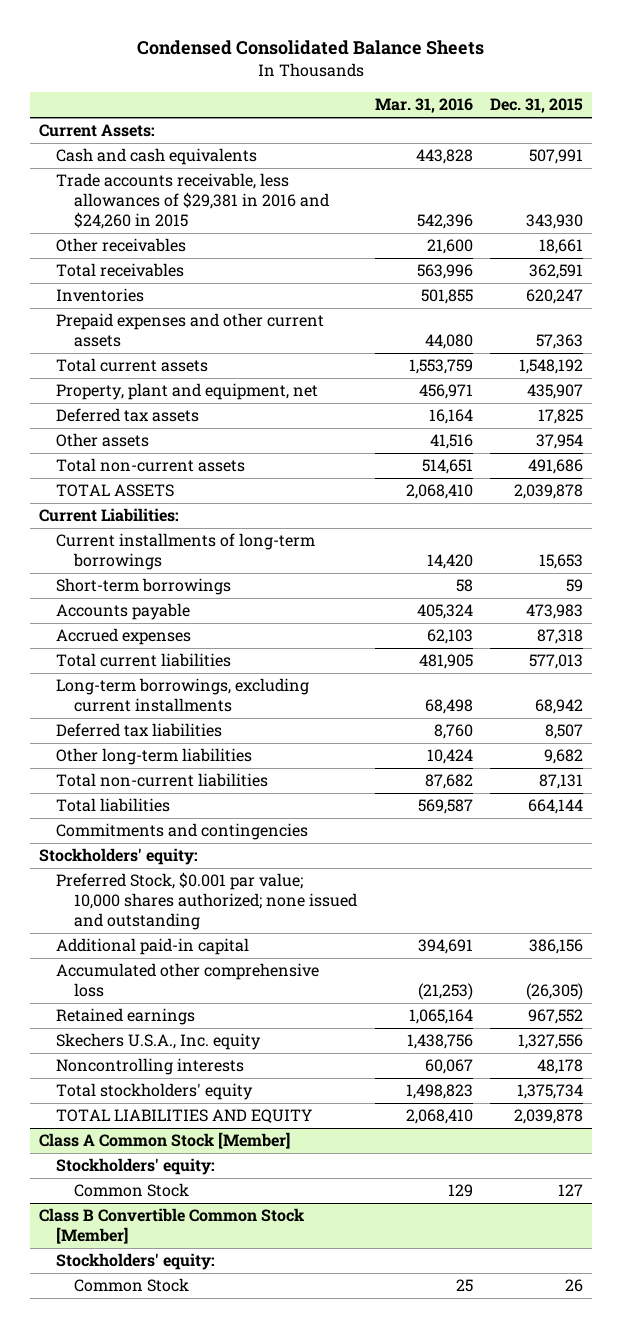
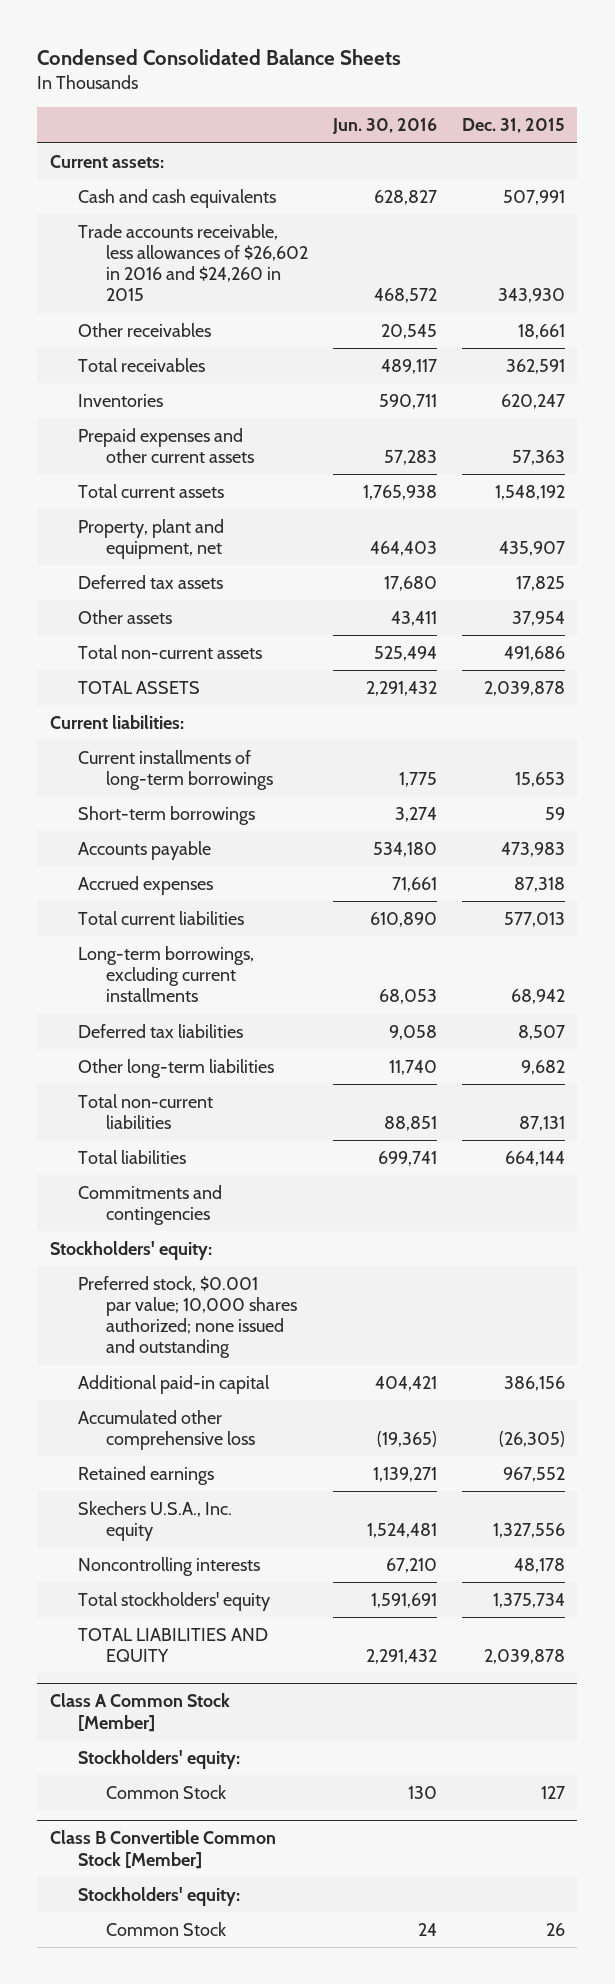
[374,98,473,114] Mar. 31, 2016 -> none
none -> [331,118,437,135] Jun. 30, 2016
[38,124,155,138] Current Assets: -> [49,154,164,168] Current assets:
[56,173,330,230] Trade accounts receivable, less allowances of $29,381 in 2016 and $24,260 in 2015 -> [77,223,309,302] Trade accounts receivable, less allowances of $26,602 in 2016 and $24,260 in 2015
[38,508,179,523] Current Liabilities: -> [49,714,184,729] Current liabilities:
[56,872,358,931] Preferred Stock, $0.001 par value; 10,000 shares authorized; none issued and outstanding -> [77,1275,298,1359] Preferred stock, $0.001 par value; 10,000 shares authorized; none issued and outstanding

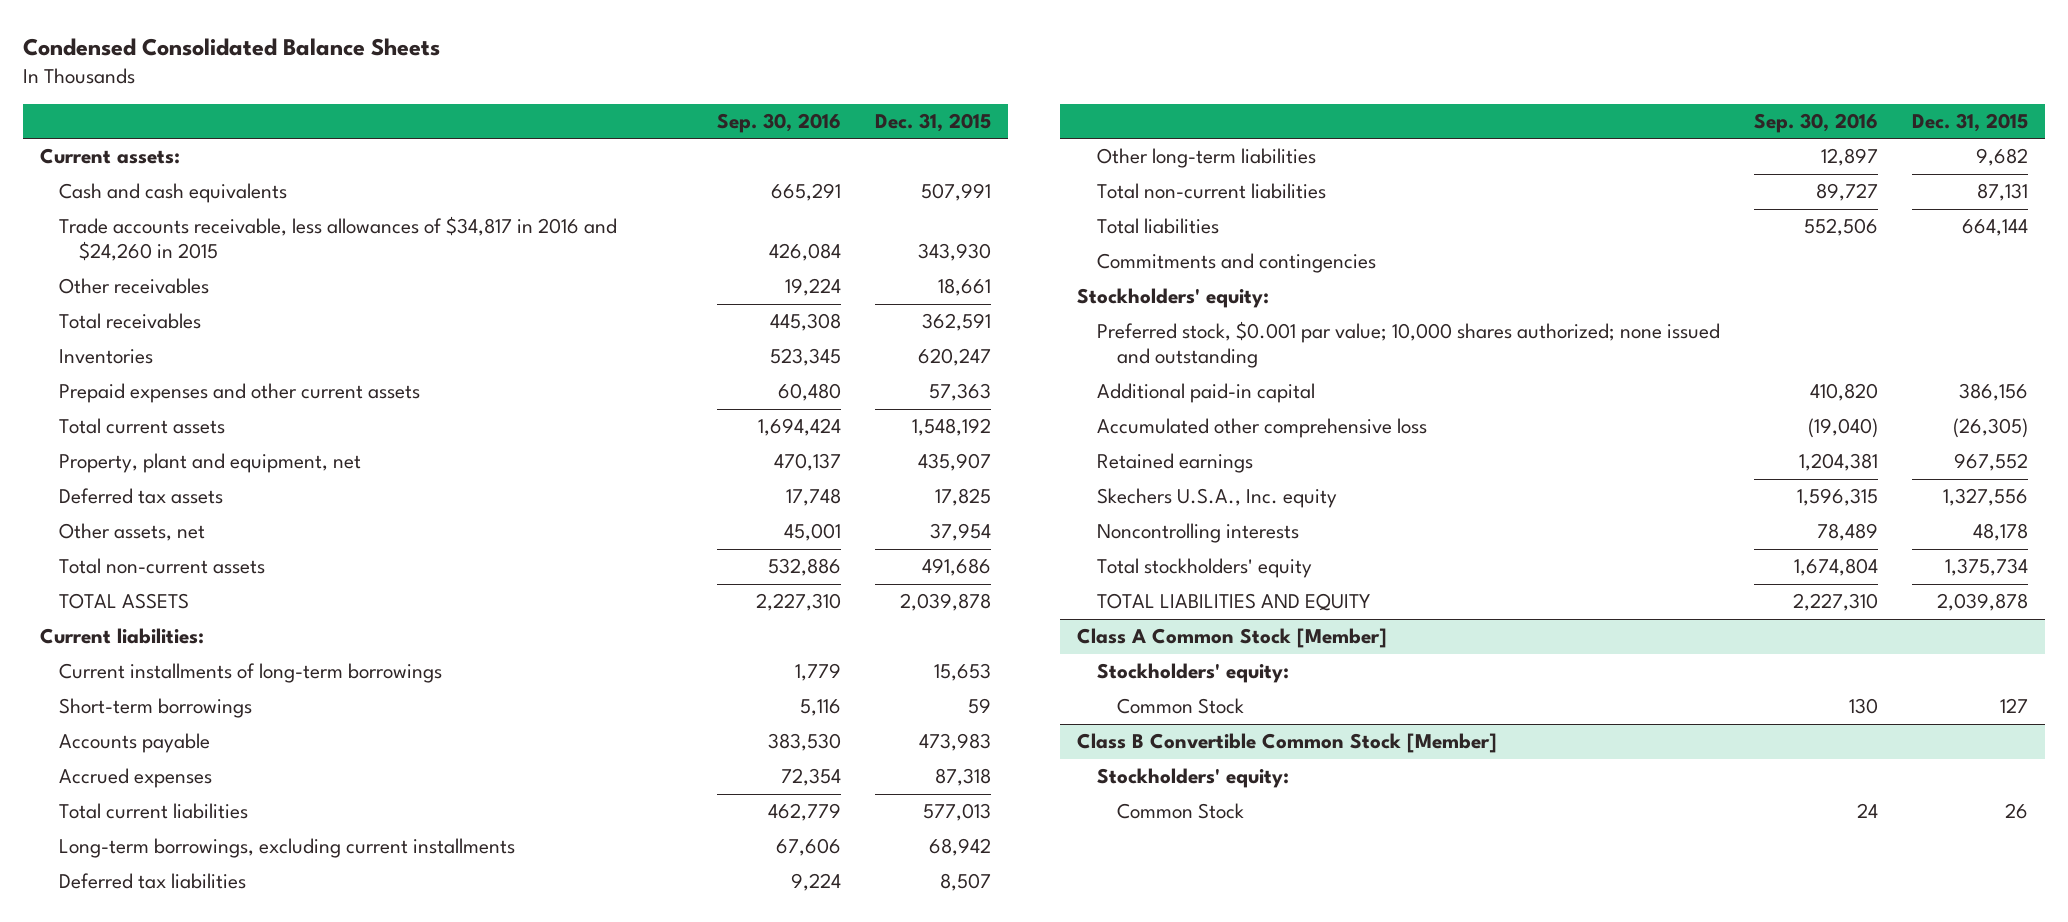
[331,118,437,135] Jun. 30, 2016 -> none
none -> [716,113,841,134] Sep. 30, 2016
[77,223,309,302] Trade accounts receivable, less allowances of $26,602 in 2016 and $24,260 in 2015 -> [59,216,618,262] Trade accounts receivable, less allowances of $34,817 in 2016 and $24,260 in 2015
[77,609,172,624] Other assets -> [59,523,206,542] Other assets, net

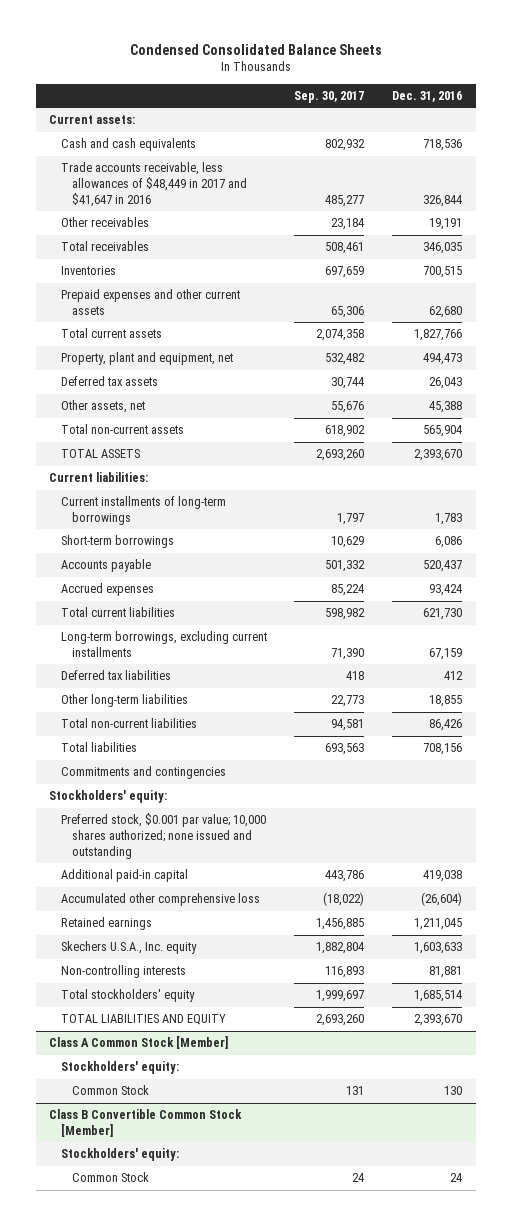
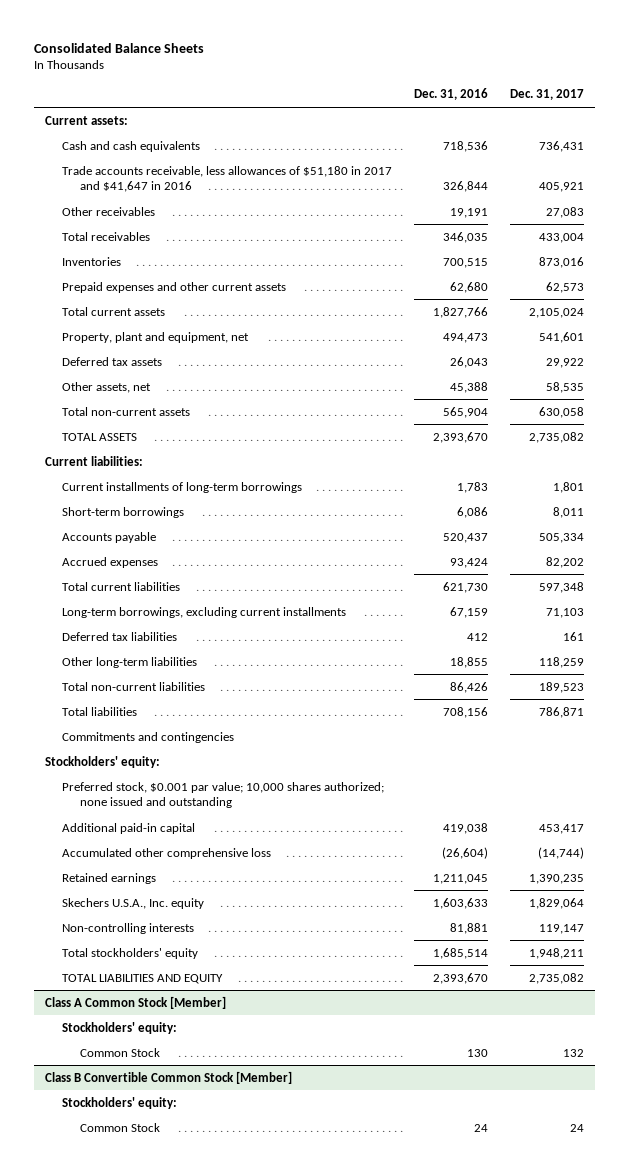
[129,43,382,55] Condensed Consolidated Balance Sheets -> [33,42,204,53] Consolidated Balance Sheets
[294,90,365,103] Sep. 30, 2017 -> none
none -> [510,89,585,101] Dec. 31, 2017
[60,162,247,207] Trade accounts receivable, less allowances of $48,449 in 2017 and $41,647 in 2016 -> [62,165,393,193] Trade accounts receivable, less allowances of $51,180 in 2017 and $41,647 in 2016

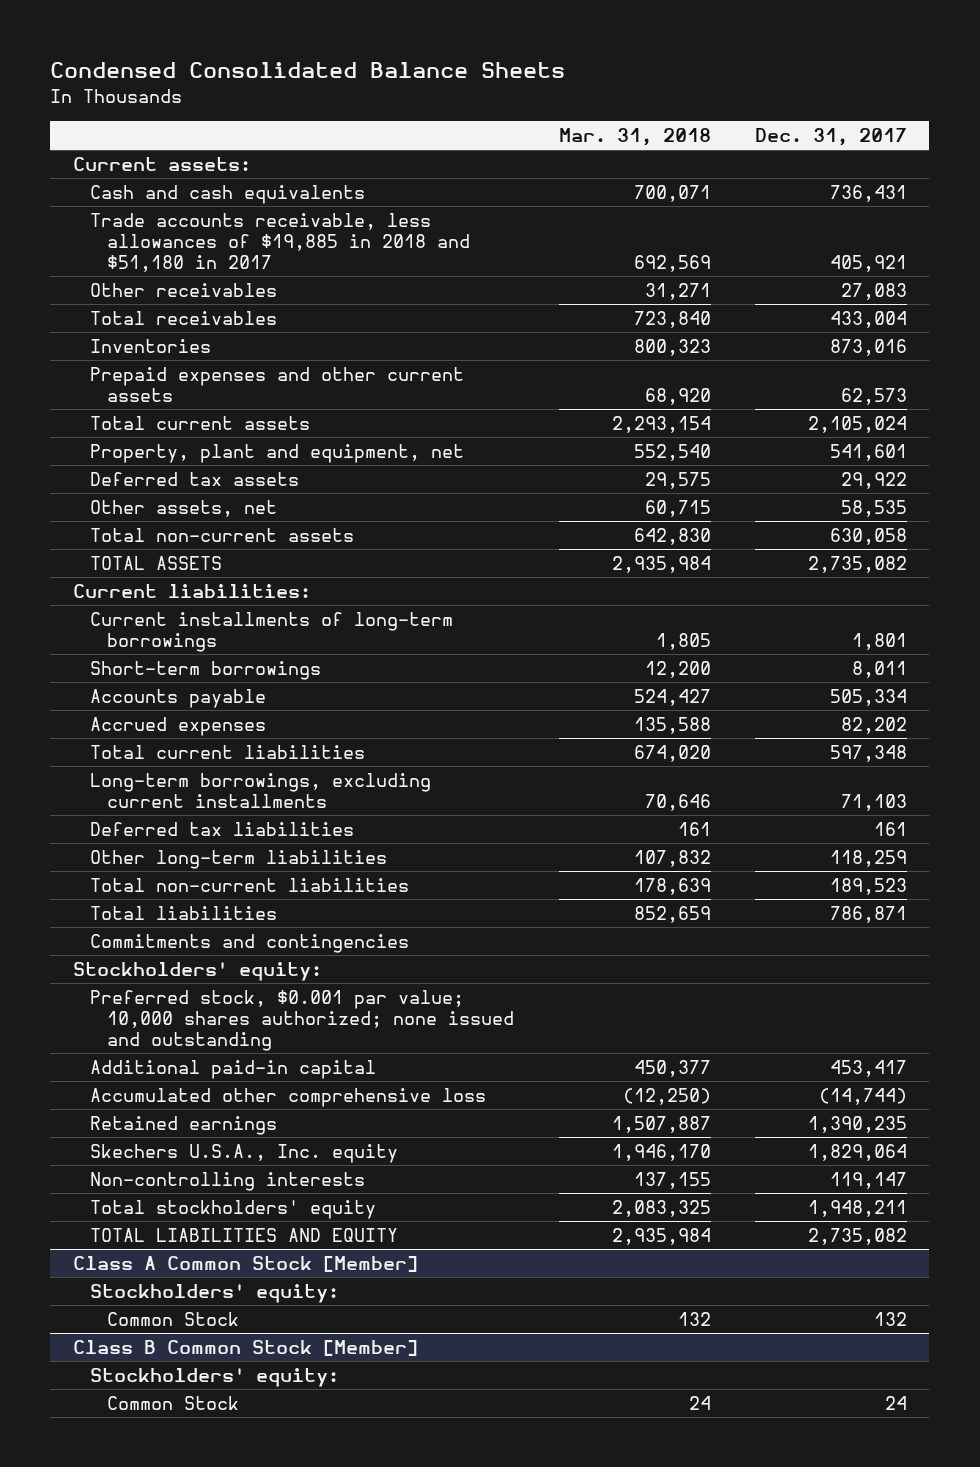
[33,42,204,53] Consolidated Balance Sheets -> [50,62,566,79] Condensed Consolidated Balance Sheets
[414,88,489,101] Dec. 31, 2016 -> none
none -> [558,128,711,147] Mar. 31, 2018
[62,165,393,193] Trade accounts receivable, less allowances of $51,180 in 2017 and $41,647 in 2016 -> [89,212,471,273] Trade accounts receivable, less allowances of $19,885 in 2018 and $51,180 in 2017
[44,1070,292,1084] Class B Convertible Common Stock [Member] -> [72,1339,418,1356] Class B Common Stock [Member]

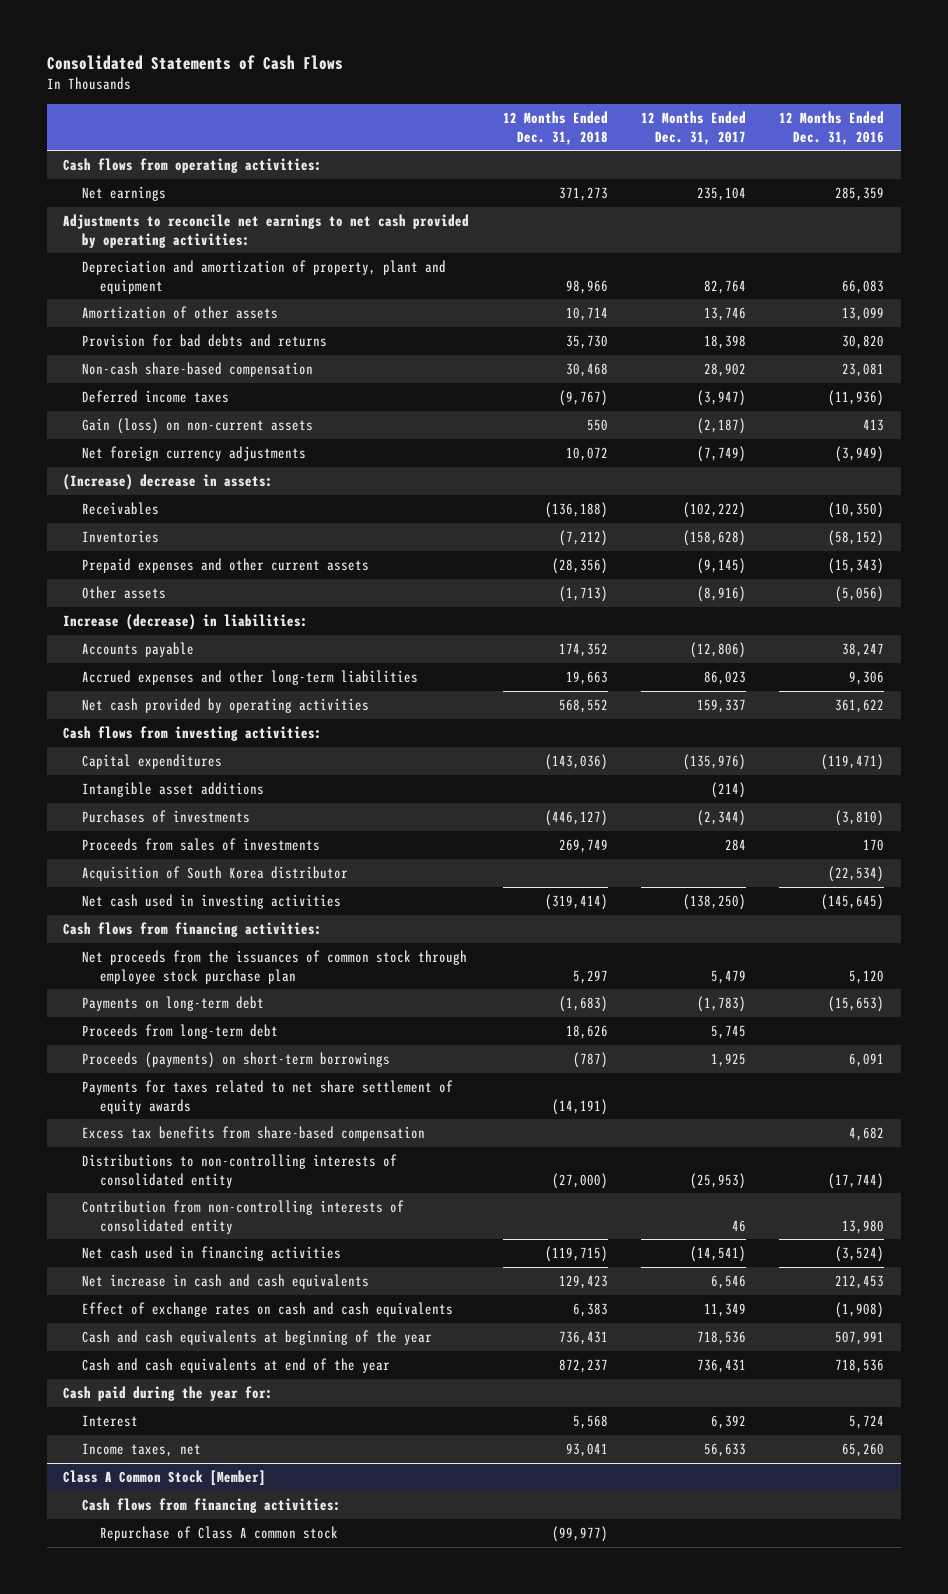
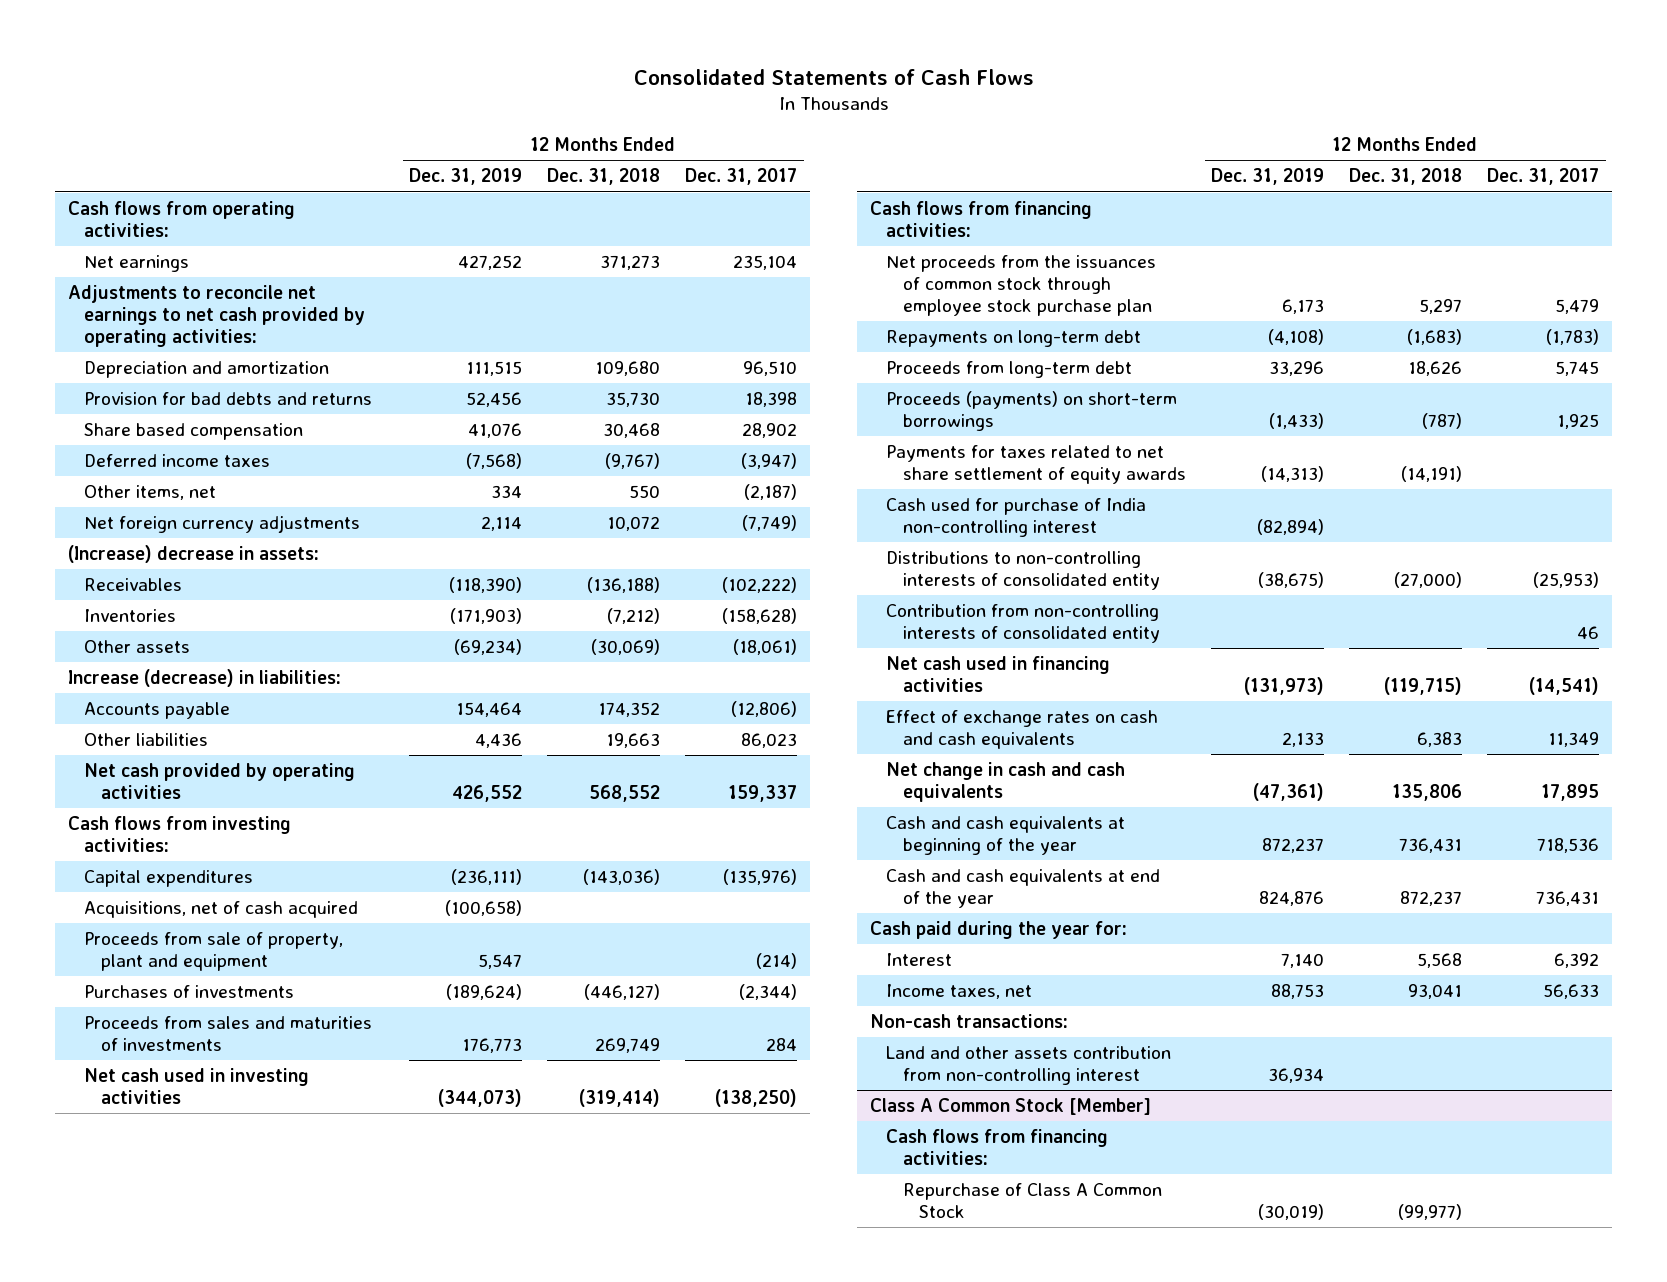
[779,111,885,145] 12 Months Ended Dec. 31, 2016 -> none
none -> [408,168,522,186] Dec. 31, 2019
[81,306,278,320] Amortization of other assets -> none
[81,260,446,294] Depreciation and amortization of property, plant and equipment -> [84,361,330,379] Depreciation and amortization
[565,279,608,294] 98,966 -> [595,361,661,377] 109,680
[704,279,747,294] 82,764 -> [743,361,798,377] 96,510
[81,362,313,378] Non-cash share-based compensation -> [84,423,304,441] Share based compensation
[81,418,313,435] Gain (loss) on non-current assets -> [84,485,217,501] Other items, net
[81,558,369,574] Prepaid expenses and other current assets -> none
[558,586,608,603] (1,713) -> [591,639,661,656] (30,069)
[697,586,747,603] (8,916) -> [733,639,798,656] (18,061)
[81,670,418,686] Accrued expenses and other long-term liabilities -> [84,733,209,747] Other liabilities
none -> [84,901,359,919] Acquisitions, net of cash acquired
[81,782,264,798] Intangible asset additions -> [84,932,344,971] Proceeds from sale of property, plant and equipment
[81,866,348,882] Acquisition of South Korea distributor -> none
[81,838,320,852] Proceeds from sales of investments -> [84,1016,373,1051] Proceeds from sales and maturities of investments
[81,996,264,1012] Payments on long-term debt -> [886,330,1142,348] Repayments on long-term debt
[81,1126,425,1142] Excess tax benefits from share-based compensation -> none
none -> [886,498,1147,537] Cash used for purchase of India non-controlling interest
[81,1274,369,1290] Net increase in cash and cash equivalents -> none
none -> [886,762,1126,802] Net change in cash and cash equivalents
none -> [869,1014,1068,1029] Non-cash transactions:
none -> [886,1046,1172,1085] Land and other assets contribution from non-controlling interest
[100,1526,339,1542] Repurchase of Class A common stock -> [902,1183,1162,1218] Repurchase of Class A Common Stock

